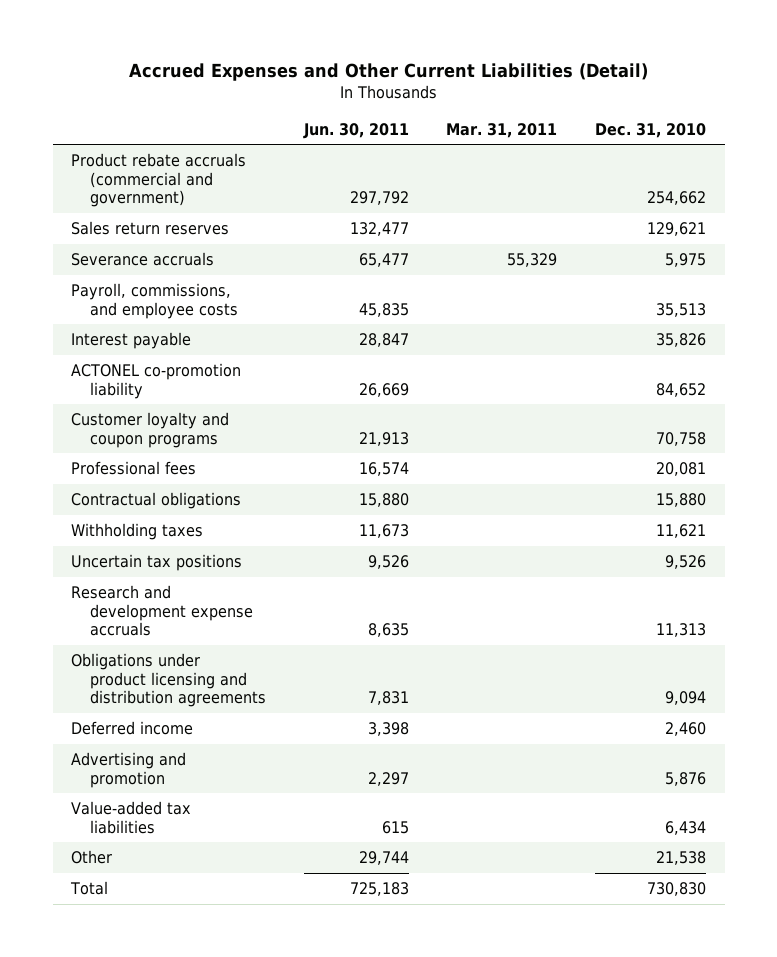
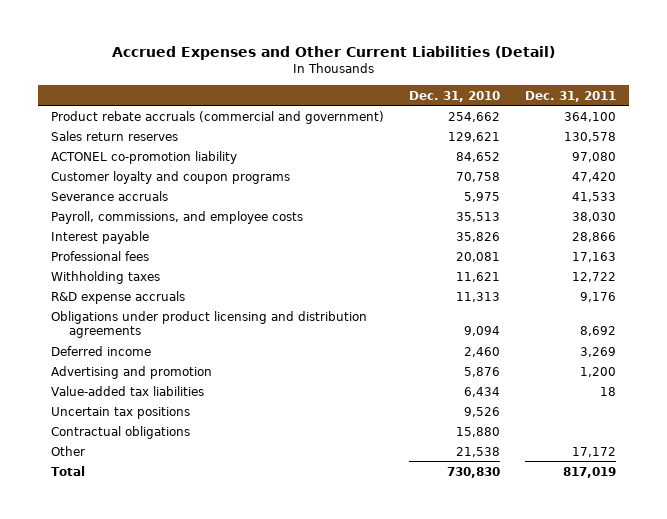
[302,122,409,139] Jun. 30, 2011 -> none
[446,122,558,138] Mar. 31, 2011 -> none
none -> [525,90,617,102] Dec. 31, 2011
[71,363,242,399] ACTONEL co-promotion liability -> [50,150,237,164] ACTONEL co-promotion liability
[71,412,230,448] Customer loyalty and coupon programs -> [50,170,290,184] Customer loyalty and coupon programs
[71,585,253,637] Research and development expense accruals -> [50,290,185,304] R&D expense accruals
[71,554,243,572] Uncertain tax positions -> [50,406,190,419] Uncertain tax positions
[71,492,242,510] Contractual obligations -> [50,425,190,439] Contractual obligations

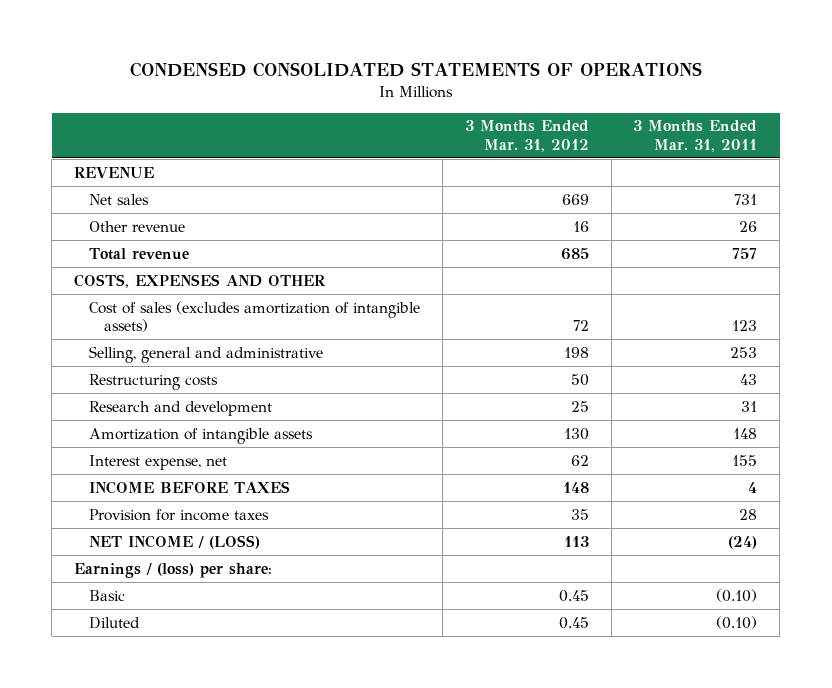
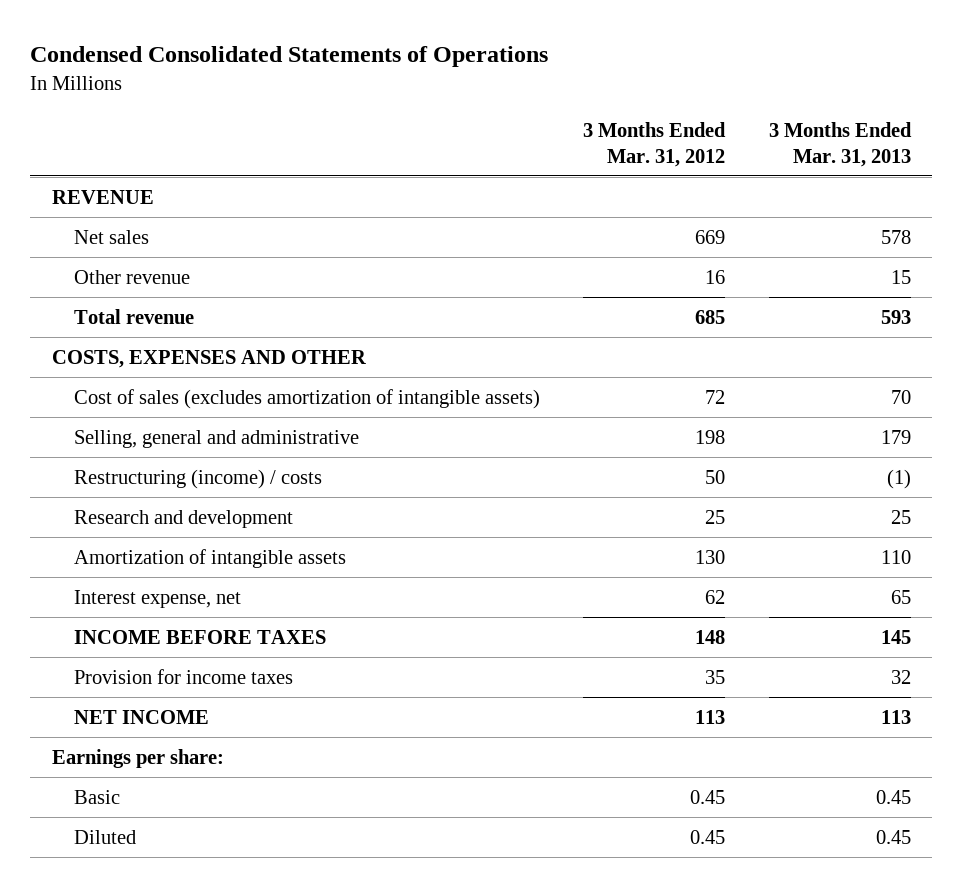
[129,62,702,78] CONDENSED CONSOLIDATED STATEMENTS OF OPERATIONS -> [29,46,548,68] Condensed Consolidated Statements of Operations
[633,120,758,152] 3 Months Ended Mar. 31, 2011 -> none
none -> [768,122,912,167] 3 Months Ended Mar. 31, 2013
[89,373,219,390] Restructuring costs -> [73,468,322,489] Restructuring (income) / costs
[89,534,261,549] NET INCOME / (LOSS) -> [73,709,209,724] NET INCOME
[74,562,273,578] Earnings / (loss) per share: -> [51,748,224,768] Earnings per share:

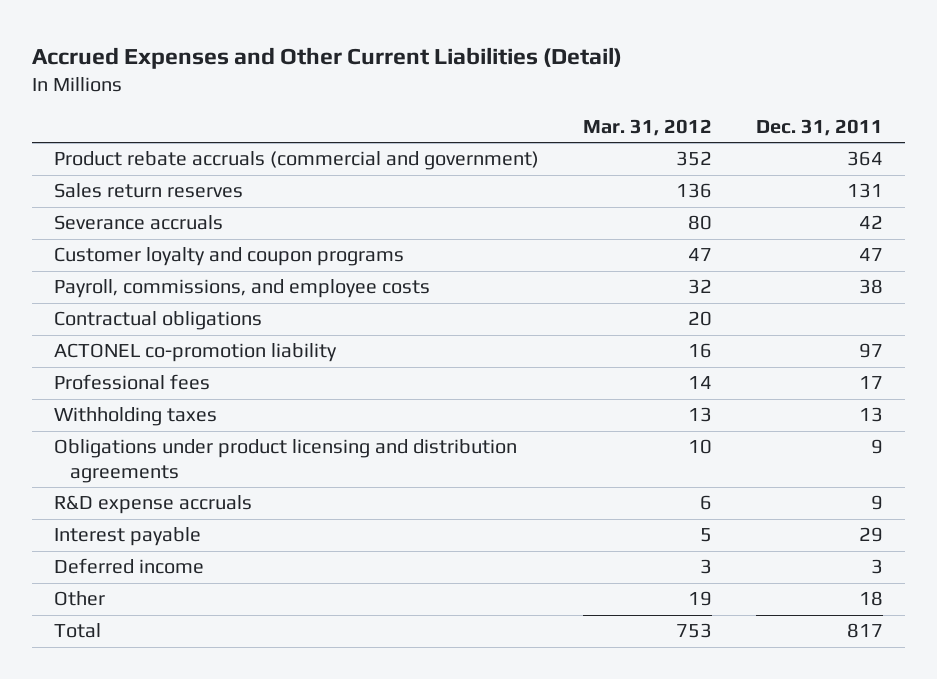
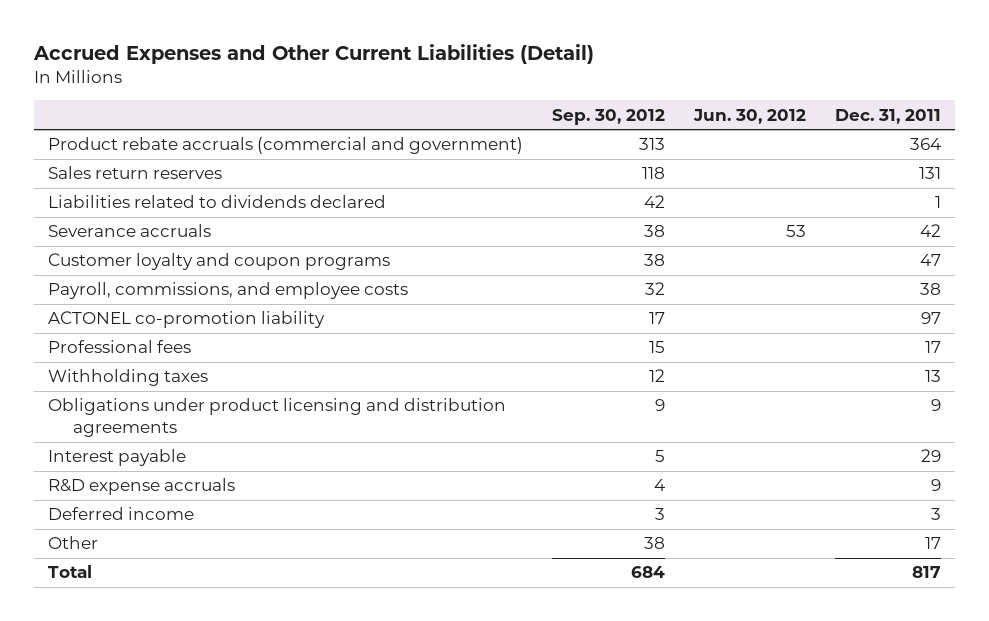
[583,119,713,137] Mar. 31, 2012 -> none
none -> [552,108,666,125] Sep. 30, 2012
none -> [693,108,807,124] Jun. 30, 2012
none -> [48,195,387,209] Liabilities related to dividends declared
[54,311,263,331] Contractual obligations -> none
[54,495,253,515] R&D expense accruals -> [48,478,236,496] R&D expense accruals
[858,591,883,607] 18 -> [925,537,942,550] 17

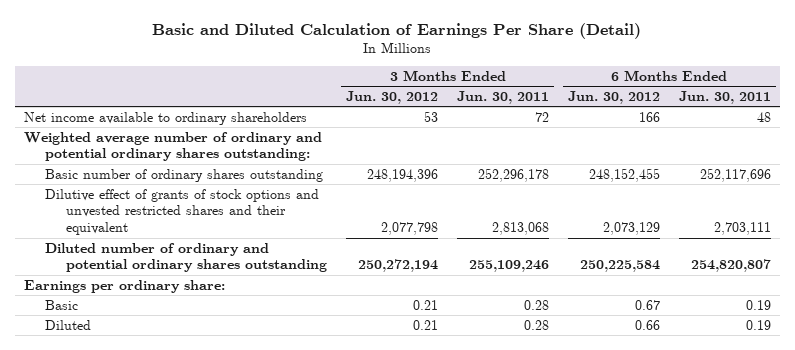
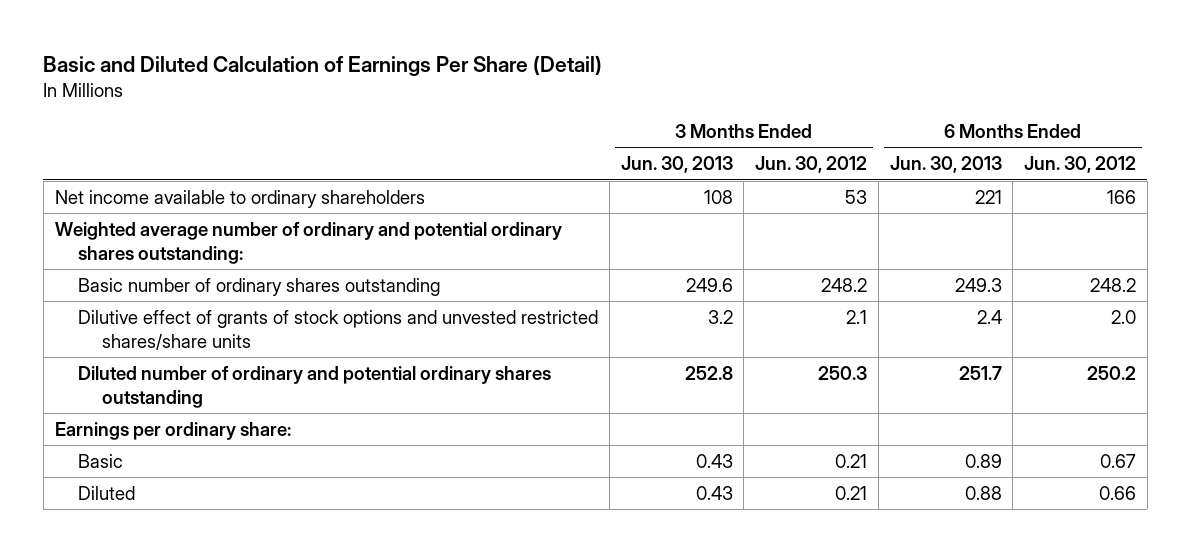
[457,90,550,104] Jun. 30, 2011 -> none
[678,90,771,104] Jun. 30, 2011 -> none
none -> [620,156,733,174] Jun. 30, 2013
none -> [889,156,1002,174] Jun. 30, 2013
[367,168,439,182] 248,194,396 -> [821,277,868,292] 248.2
[588,167,660,182] 248,152,455 -> [1089,277,1136,292] 248.2
[45,188,320,236] Dilutive effect of grants of stock options and unvested restricted shares and their equivalent -> [78,309,599,350] Dilutive effect of grants of stock options and unvested restricted shares/share units
[381,222,439,236] 2,077,798 -> [846,309,868,324] 2.1
[602,222,660,236] 2,073,129 -> [1110,309,1136,324] 2.0
[358,259,439,273] 250,272,194 -> [818,365,868,380] 250.3
[579,260,660,273] 250,225,584 -> [1086,365,1136,380] 250.2

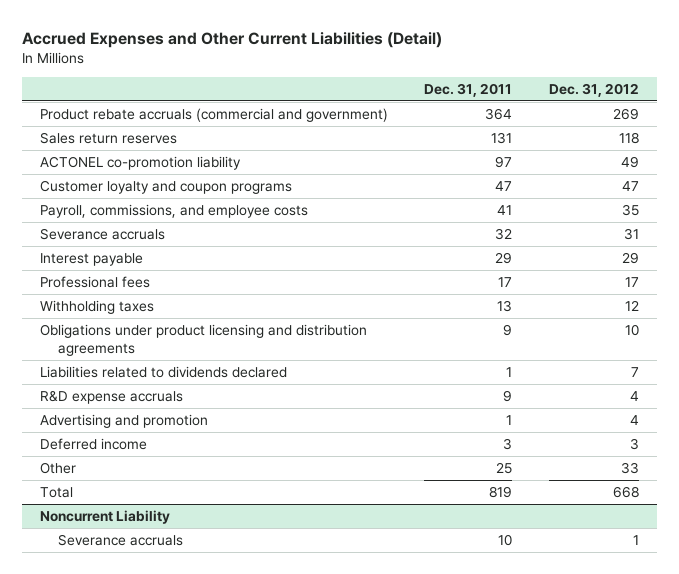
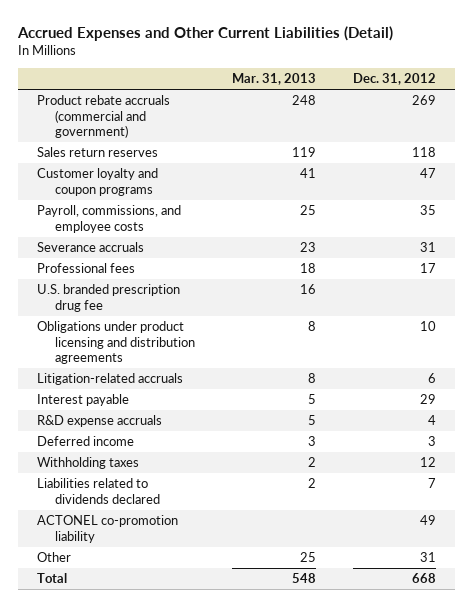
[424,82,513,97] Dec. 31, 2011 -> none
none -> [232,73,317,86] Mar. 31, 2013
none -> [36,284,180,312] U.S. branded prescription drug fee
none -> [36,373,183,386] Litigation-related accruals
[40,252,144,266] Interest payable -> [36,394,129,407] Interest payable
[40,413,209,428] Advertising and promotion -> none
[40,299,155,314] Withholding taxes -> [36,457,139,470] Withholding taxes
[40,365,288,378] Liabilities related to dividends declared -> [36,478,161,504] Liabilities related to dividends declared
[40,155,242,170] ACTONEL co-promotion liability -> [36,515,178,543] ACTONEL co-promotion liability
[620,461,639,474] 33 -> [420,552,437,563] 31
[40,509,171,524] Noncurrent Liability -> none
[57,533,183,546] Severance accruals -> none

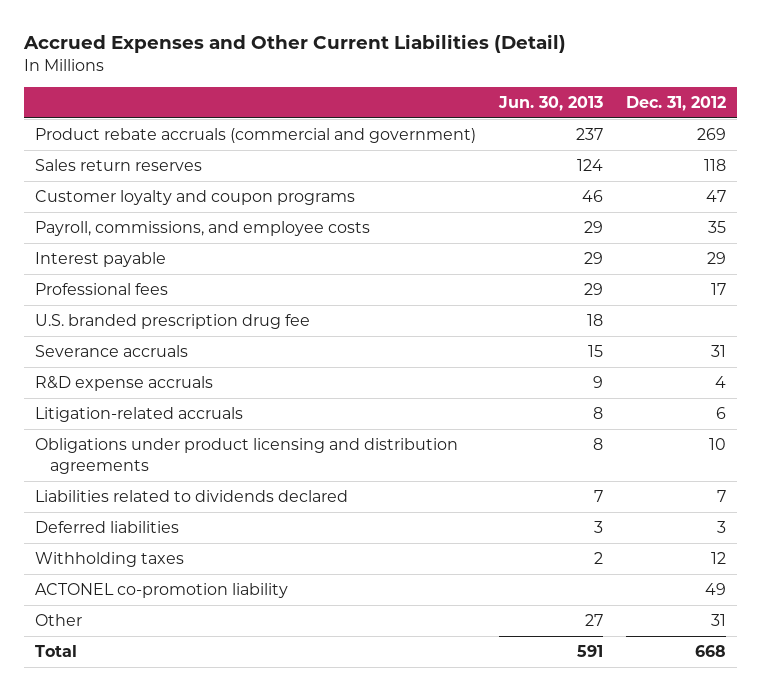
[232,73,317,86] Mar. 31, 2013 -> none
none -> [498,95,604,111] Jun. 30, 2013
[36,394,129,407] Interest payable -> [35,252,167,268] Interest payable
[36,242,144,253] Severance accruals -> [35,345,189,358] Severance accruals
[36,436,134,447] Deferred income -> none
[36,373,183,386] Litigation-related accruals -> [35,407,244,423] Litigation-related accruals
[36,321,196,365] Obligations under product licensing and distribution agreements -> [35,438,459,474] Obligations under product licensing and distribution agreements
none -> [35,521,180,534] Deferred liabilities
[36,457,139,470] Withholding taxes -> [35,552,185,568] Withholding taxes

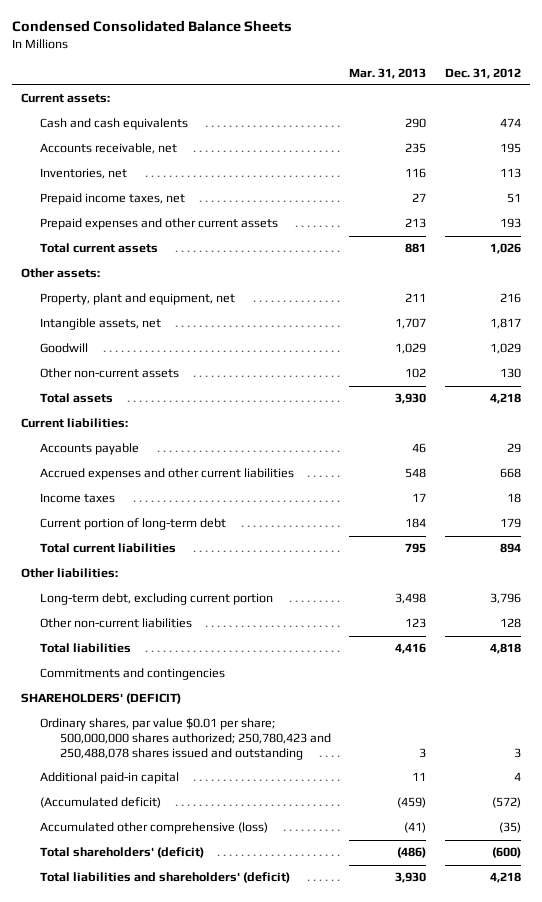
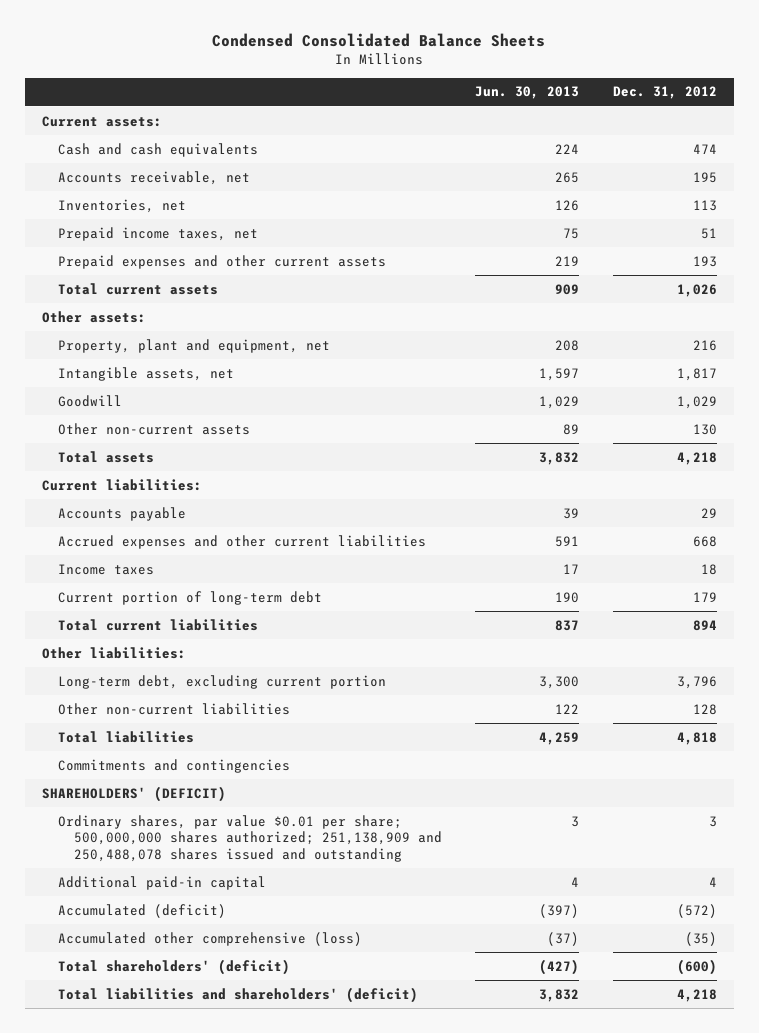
[349,67,427,79] Mar. 31, 2013 -> none
none -> [475,86,580,100] Jun. 30, 2013
[40,718,331,760] Ordinary shares, par value $0.01 per share; 500,000,000 shares authorized; 250,780,423 and 250,488,078 shares issued and outstanding -> [57,814,442,863] Ordinary shares, par value $0.01 per share; 500,000,000 shares authorized; 251,138,909 and 250,488,078 shares issued and outstanding
[40,797,162,809] (Accumulated deficit) -> [57,903,226,918] Accumulated (deficit)

